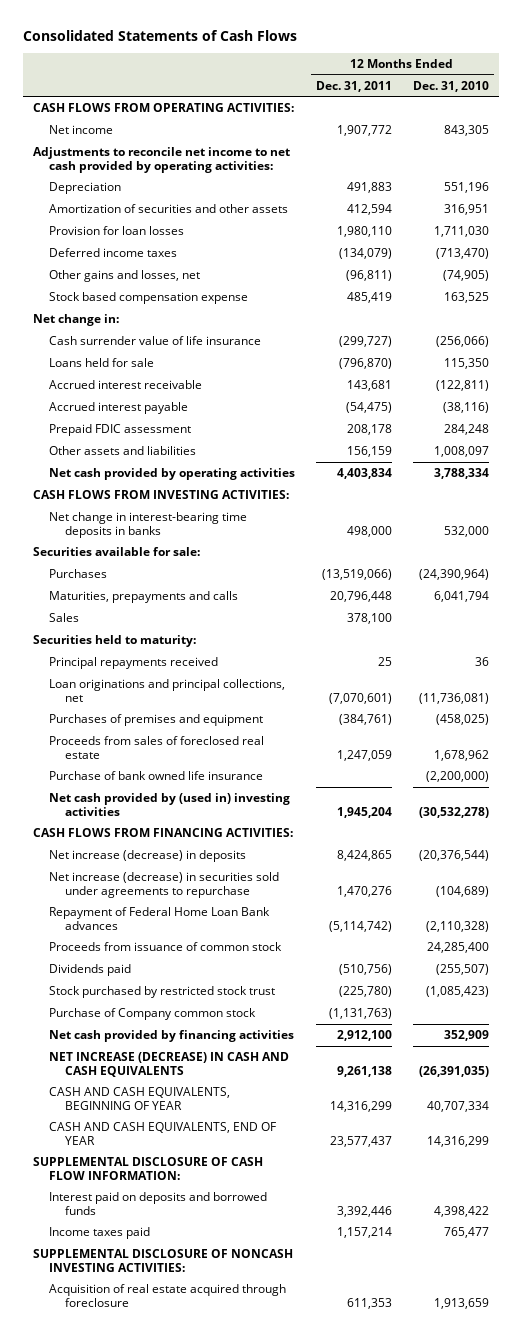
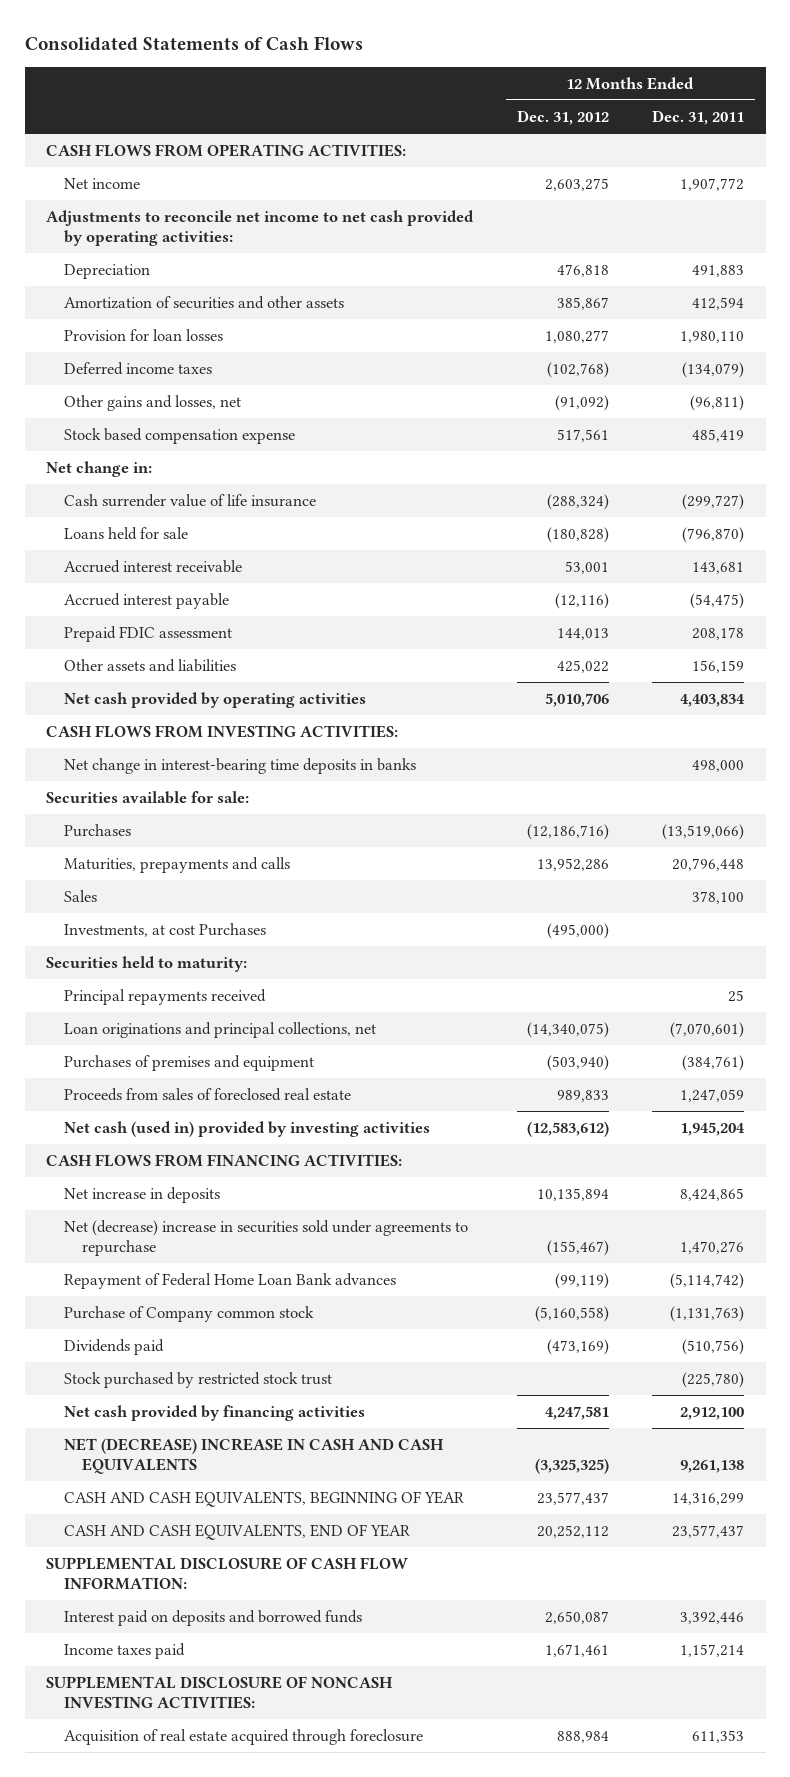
[412,80,489,92] Dec. 31, 2010 -> none
none -> [516,109,609,125] Dec. 31, 2012
none -> [63,922,266,937] Investments, at cost Purchases
[49,770,264,780] Purchase of bank owned life insurance -> none
[49,792,291,816] Net cash provided by (used in) investing activities -> [63,1120,430,1137] Net cash (used in) provided by investing activities
[49,849,247,862] Net increase (decrease) in deposits -> [63,1186,220,1203] Net increase in deposits
[49,871,280,898] Net increase (decrease) in securities sold under agreements to repurchase -> [63,1219,468,1257] Net (decrease) increase in securities sold under agreements to repurchase
[49,941,283,951] Proceeds from issuance of common stock -> none
[49,1007,257,1020] Purchase of Company common stock -> [63,1305,314,1322] Purchase of Company common stock
[49,1051,290,1077] NET INCREASE (DECREASE) IN CASH AND CASH EQUIVALENTS -> [63,1437,444,1475] NET (DECREASE) INCREASE IN CASH AND CASH EQUIVALENTS

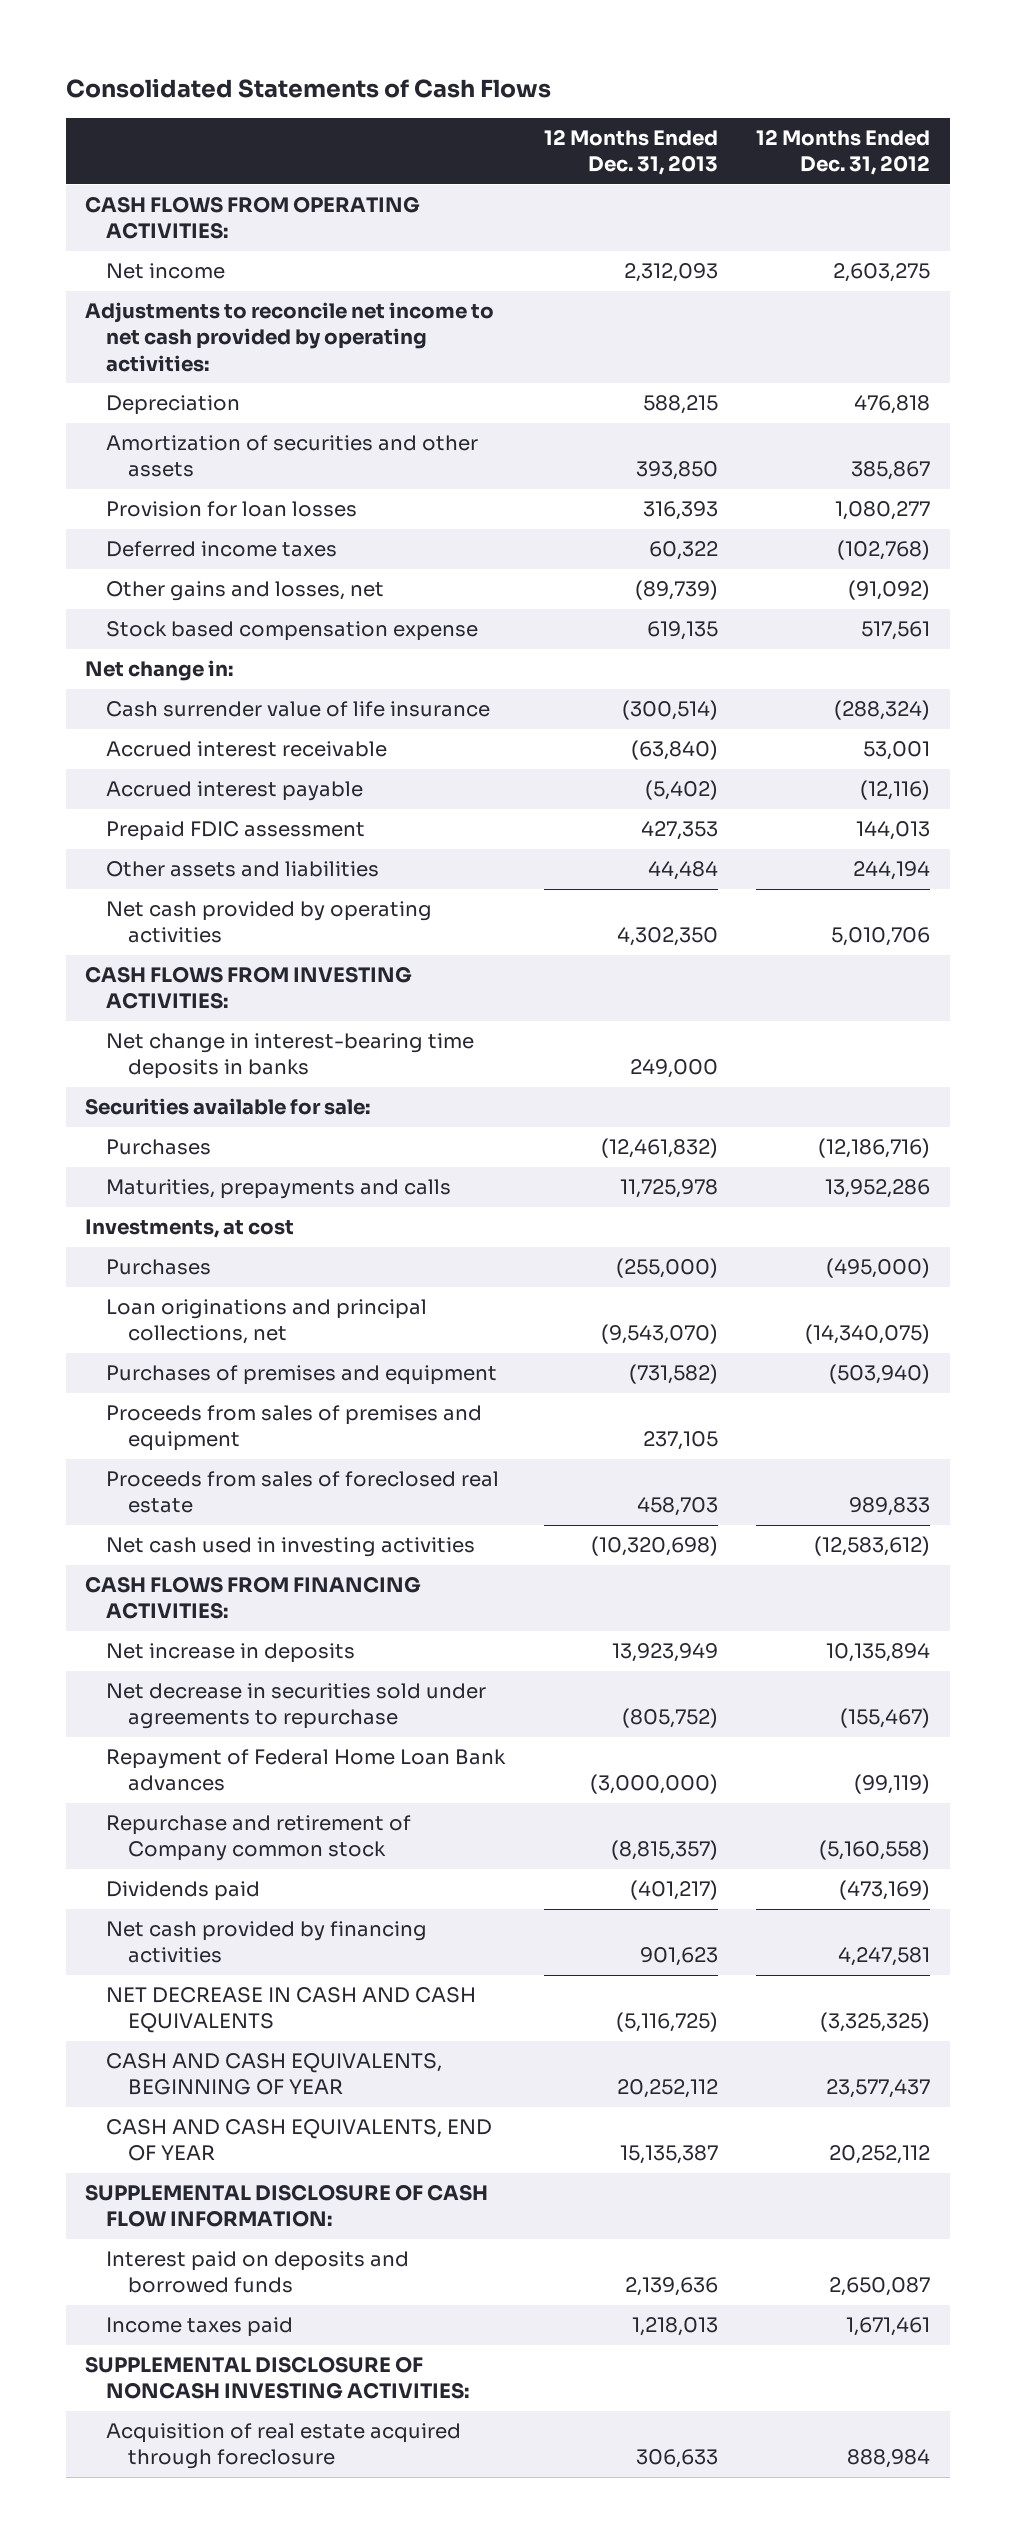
[652,109,745,125] Dec. 31, 2011 -> none
none -> [543,129,718,176] 12 Months Ended Dec. 31, 2013
[63,526,188,540] Loans held for sale -> none
[556,659,609,673] 425,022 -> [853,861,931,881] 244,194
[63,889,97,902] Sales -> none
[46,955,248,972] Securities held to maturity: -> none
[63,988,266,1005] Principal repayments received -> none
none -> [85,1219,295,1239] Investments, at cost
[63,922,266,937] Investments, at cost Purchases -> [106,1259,212,1276] Purchases
none -> [106,1405,483,1452] Proceeds from sales of premises and equipment
[63,1120,430,1137] Net cash (used in) provided by investing activities -> [106,1537,476,1558] Net cash used in investing activities
[63,1219,468,1257] Net (decrease) increase in securities sold under agreements to repurchase -> [106,1683,487,1730] Net decrease in securities sold under agreements to repurchase
[63,1305,314,1322] Purchase of Company common stock -> [106,1815,412,1862] Repurchase and retirement of Company common stock
[63,1371,332,1388] Stock purchased by restricted stock trust -> none
[63,1437,444,1475] NET (DECREASE) INCREASE IN CASH AND CASH EQUIVALENTS -> [106,1987,477,2034] NET DECREASE IN CASH AND CASH EQUIVALENTS

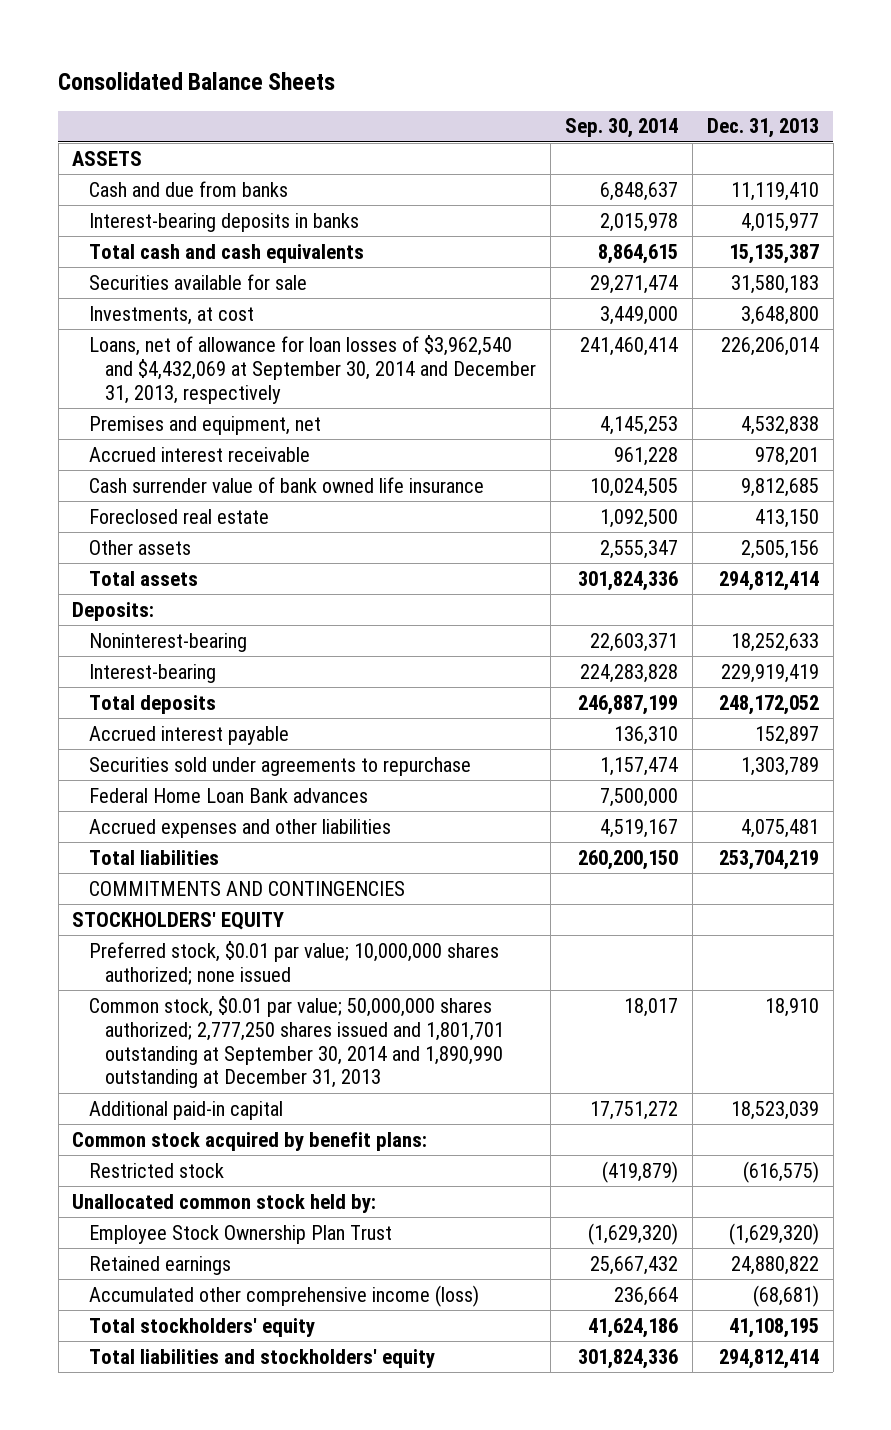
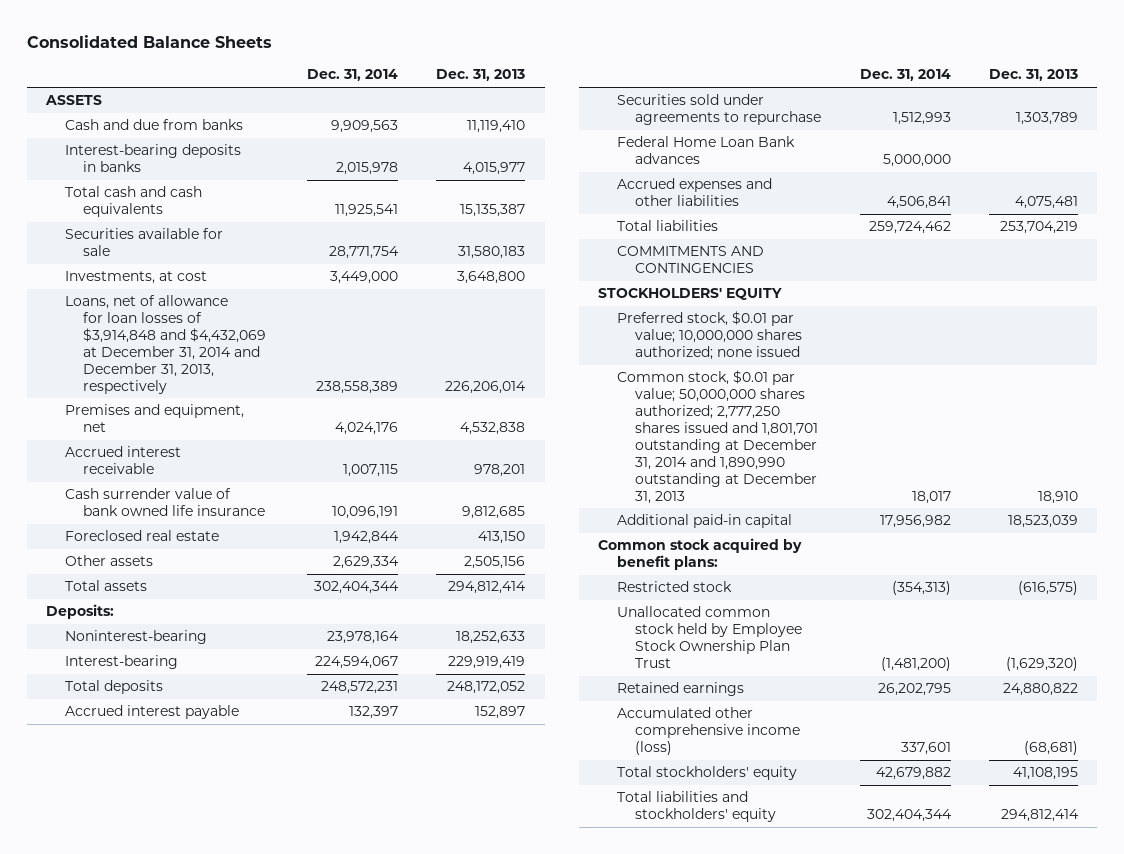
[564,118,678,139] Sep. 30, 2014 -> none
none -> [307,69,399,82] Dec. 31, 2014
[88,334,537,404] Loans, net of allowance for loan losses of $3,962,540 and $4,432,069 at September 30, 2014 and December 31, 2013, respectively -> [64,295,267,394] Loans, net of allowance for loan losses of $3,914,848 and $4,432,069 at December 31, 2014 and December 31, 2013, respectively
[88,995,505,1089] Common stock, $0.01 par value; 50,000,000 shares authorized; 2,777,250 shares issued and 1,801,701 outstanding at September 30, 2014 and 1,890,990 outstanding at December 31, 2013 -> [616,370,819,504] Common stock, $0.01 par value; 50,000,000 shares authorized; 2,777,250 shares issued and 1,801,701 outstanding at December 31, 2014 and 1,890,990 outstanding at December 31, 2013
[72,1193,377,1213] Unallocated common stock held by: -> none
[88,1224,392,1244] Employee Stock Ownership Plan Trust -> [616,606,803,668] Unallocated common stock held by Employee Stock Ownership Plan Trust

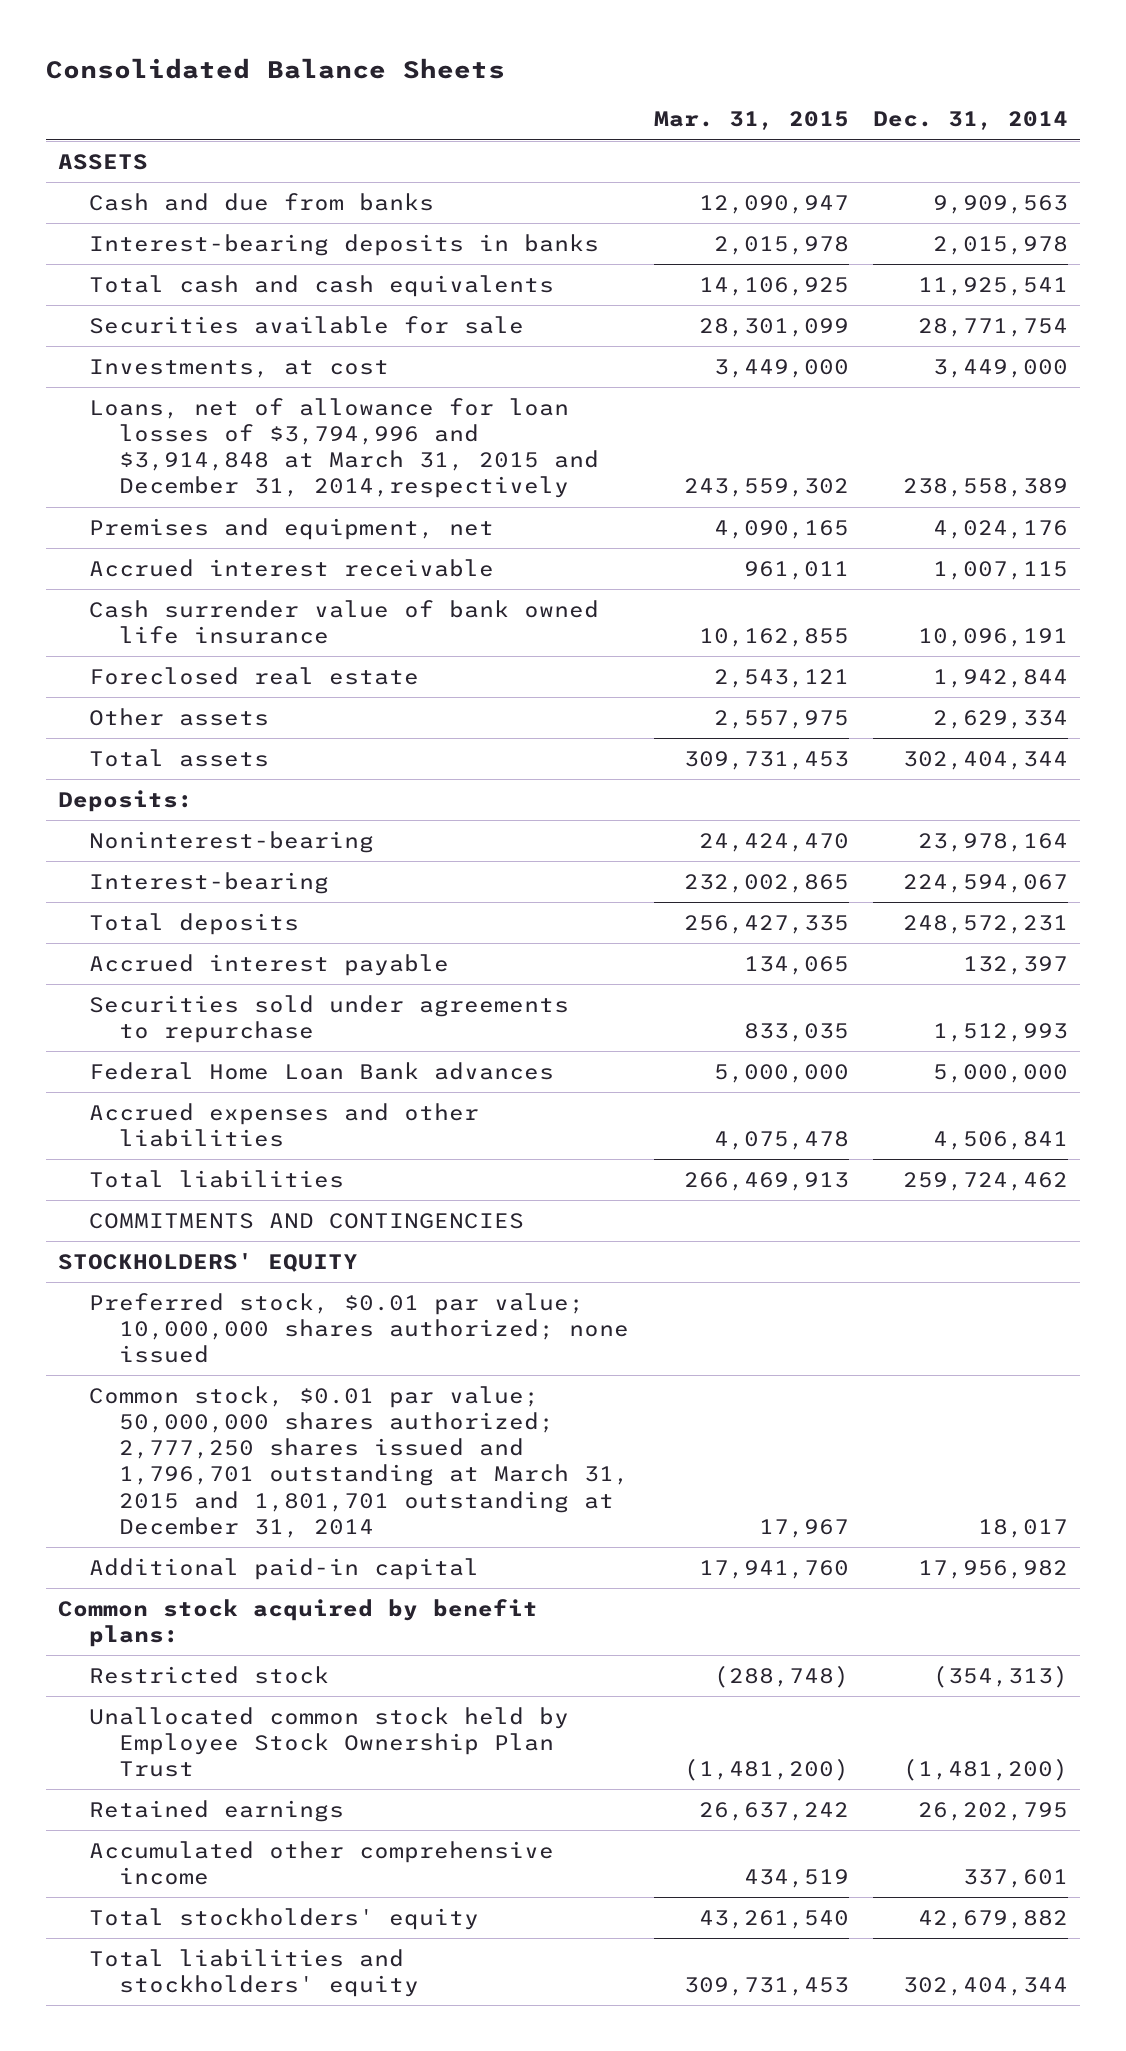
[436,69,526,82] Dec. 31, 2013 -> none
none -> [653,111,849,131] Mar. 31, 2015
[64,295,267,394] Loans, net of allowance for loan losses of $3,914,848 and $4,432,069 at December 31, 2014 and December 31, 2013, respectively -> [88,397,600,499] Loans, net of allowance for loan losses of $3,794,996 and $3,914,848 at March 31, 2015 and December 31, 2014,respectively
[616,370,819,504] Common stock, $0.01 par value; 50,000,000 shares authorized; 2,777,250 shares issued and 1,801,701 outstanding at December 31, 2014 and 1,890,990 outstanding at December 31, 2013 -> [88,1385,630,1538] Common stock, $0.01 par value; 50,000,000 shares authorized; 2,777,250 shares issued and 1,796,701 outstanding at March 31, 2015 and 1,801,701 outstanding at December 31, 2014
[616,707,801,756] Accumulated other comprehensive income (loss) -> [88,1840,554,1885] Accumulated other comprehensive income

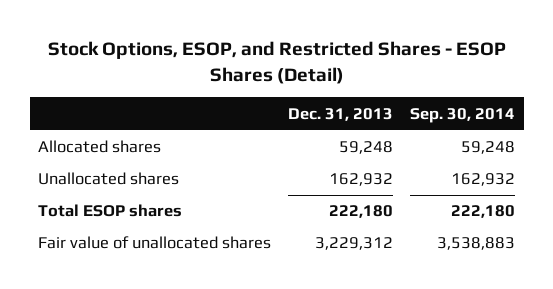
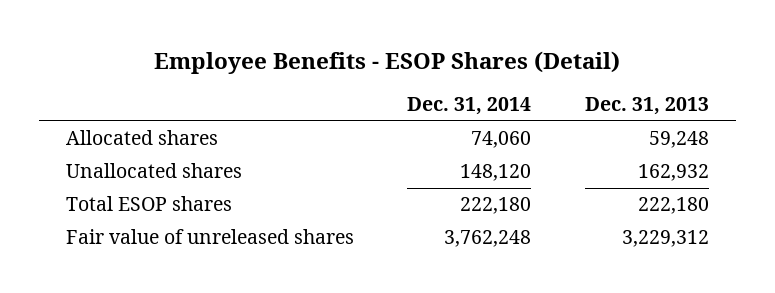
[47,41,506,84] Stock Options, ESOP, and Restricted Shares - ESOP Shares (Detail) -> [154,50,621,74] Employee Benefits - ESOP Shares (Detail)
[410,107,516,123] Sep. 30, 2014 -> none
none -> [407,97,532,116] Dec. 31, 2014
[38,236,272,250] Fair value of unallocated shares -> [65,229,354,245] Fair value of unreleased shares

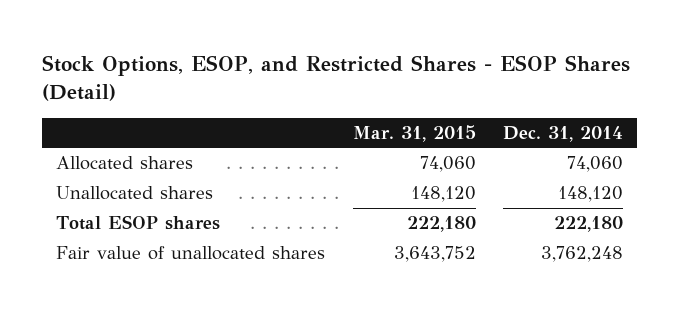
[154,50,621,74] Employee Benefits - ESOP Shares (Detail) -> [42,54,631,102] Stock Options, ESOP, and Restricted Shares - ESOP Shares (Detail)
[585,97,710,116] Dec. 31, 2013 -> none
none -> [352,124,476,142] Mar. 31, 2015
[65,229,354,245] Fair value of unreleased shares -> [56,246,326,261] Fair value of unallocated shares

